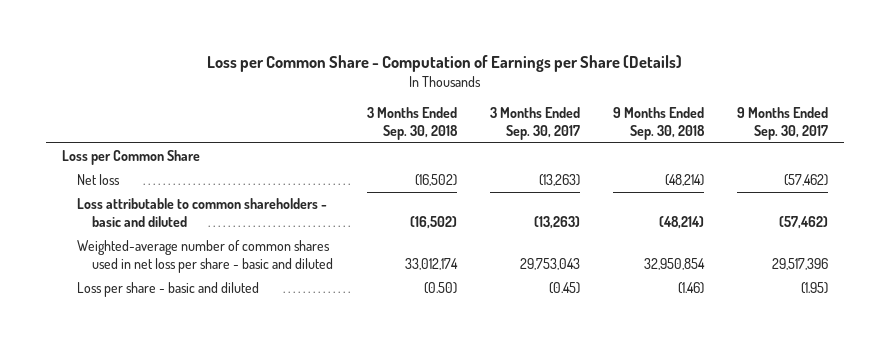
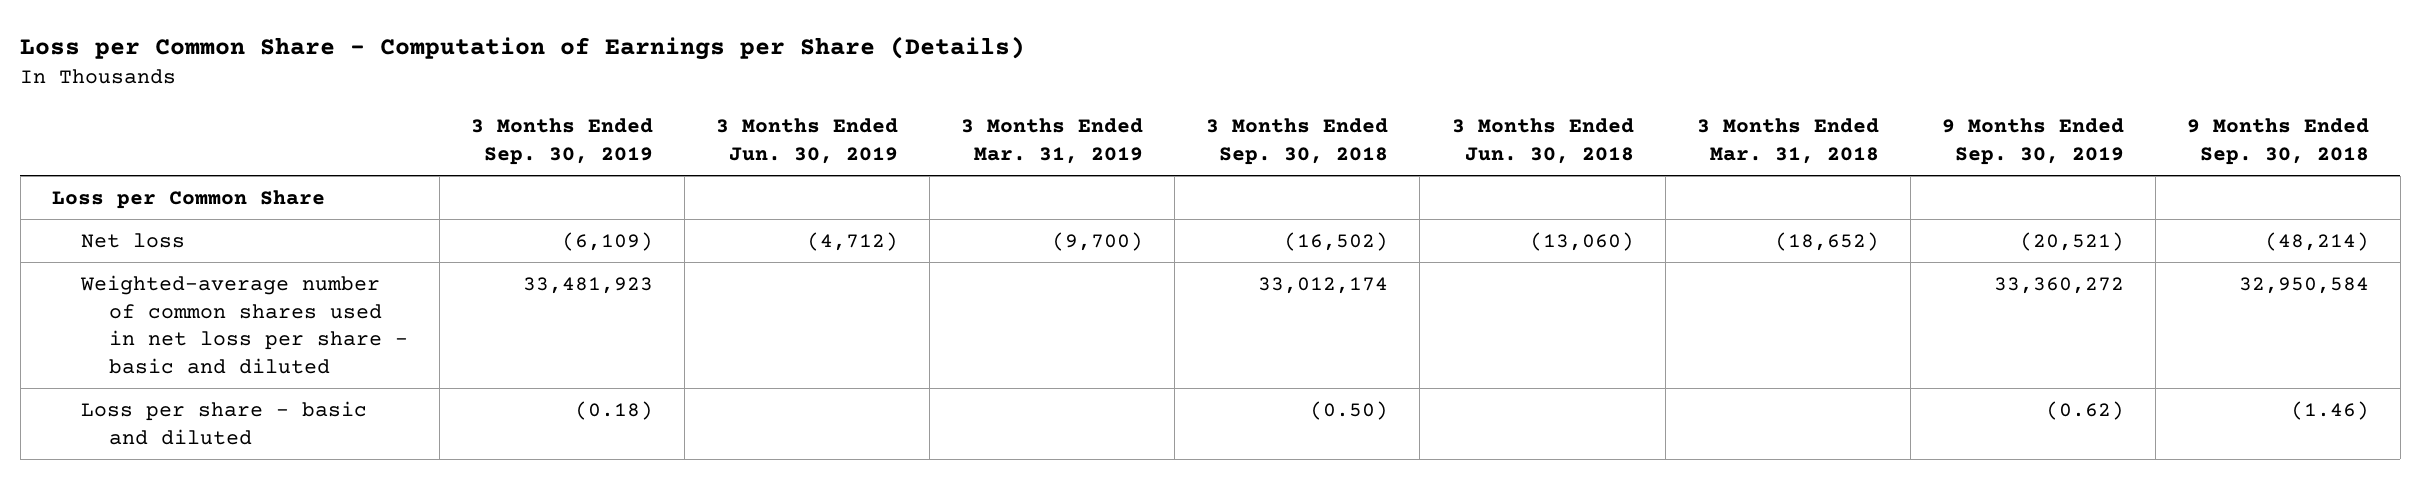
[489,107,580,140] 3 Months Ended Sep. 30, 2017 -> none
[736,107,828,140] 9 Months Ended Sep. 30, 2017 -> none
none -> [471,118,654,166] 3 Months Ended Sep. 30, 2019
none -> [716,118,899,165] 3 Months Ended Jun. 30, 2019
none -> [961,118,1144,165] 3 Months Ended Mar. 31, 2019
none -> [1451,118,1634,165] 3 Months Ended Jun. 30, 2018
none -> [1696,118,1879,165] 3 Months Ended Mar. 31, 2018
none -> [1941,118,2124,166] 9 Months Ended Sep. 30, 2019
[77,198,328,228] Loss attributable to common shareholders - basic and diluted -> none
[643,258,705,271] 32,950,854 -> [2238,276,2369,294] 32,950,584

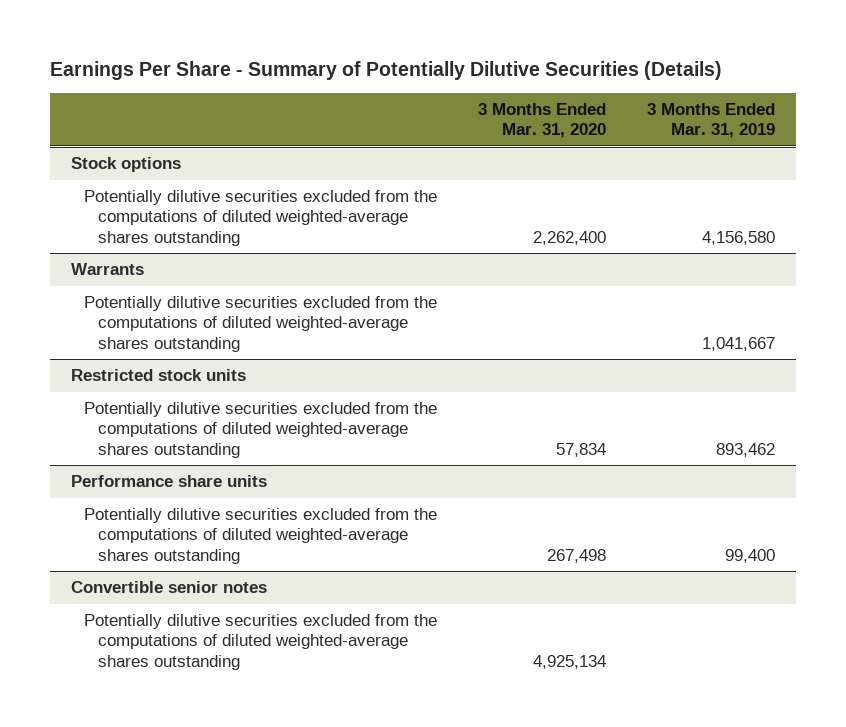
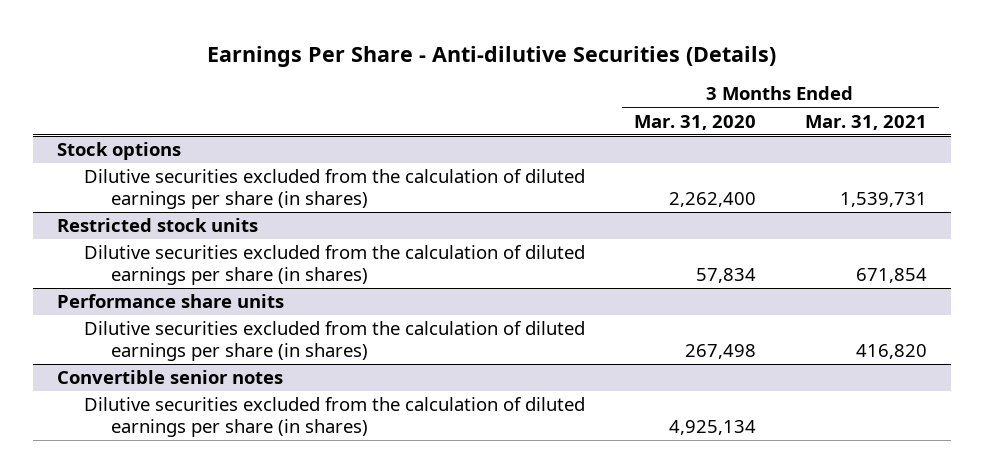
[50,61,723,81] Earnings Per Share - Summary of Potentially Dilutive Securities (Details) -> [206,45,776,67] Earnings Per Share - Anti-dilutive Securities (Details)
[647,103,776,139] 3 Months Ended Mar. 31, 2019 -> none
none -> [804,114,927,130] Mar. 31, 2021
[70,263,144,276] Warrants -> none
[84,296,438,352] Potentially dilutive securities excluded from the computations of diluted weighted-average shares outstanding -> none
[84,190,438,246] Potentially dilutive securities excluded from the computations of diluted weighted-average shares outstanding -> [84,169,586,209] Dilutive securities excluded from the calculation of diluted earnings per share (in shares)
[84,402,438,458] Potentially dilutive securities excluded from the computations of diluted weighted-average shares outstanding -> [84,245,586,285] Dilutive securities excluded from the calculation of diluted earnings per share (in shares)
[84,508,438,564] Potentially dilutive securities excluded from the computations of diluted weighted-average shares outstanding -> [84,321,586,361] Dilutive securities excluded from the calculation of diluted earnings per share (in shares)
[84,614,438,670] Potentially dilutive securities excluded from the computations of diluted weighted-average shares outstanding -> [84,397,586,437] Dilutive securities excluded from the calculation of diluted earnings per share (in shares)

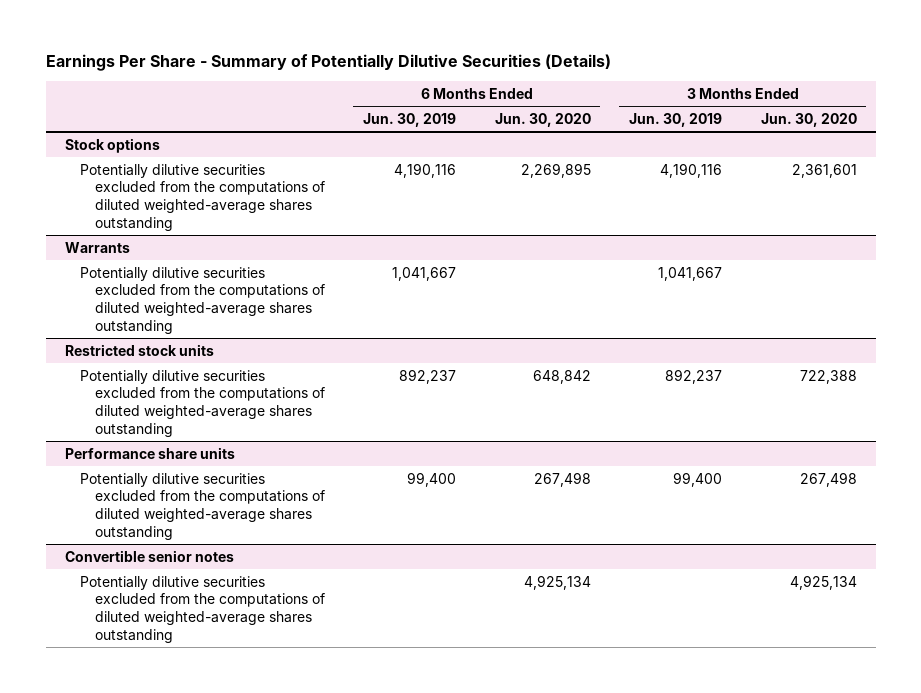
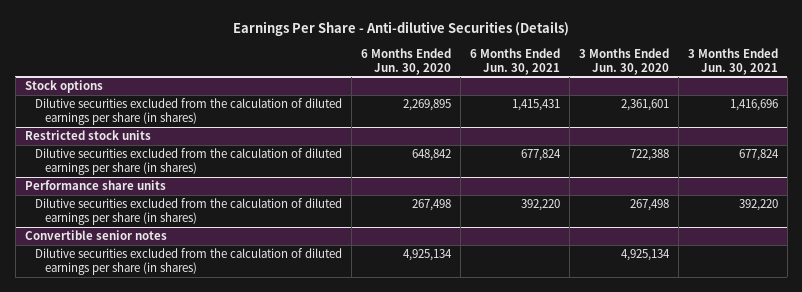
[45,54,611,72] Earnings Per Share - Summary of Potentially Dilutive Securities (Details) -> [233,20,570,36] Earnings Per Share - Anti-dilutive Securities (Details)
[363,112,457,127] Jun. 30, 2019 -> none
[629,112,723,127] Jun. 30, 2019 -> none
none -> [469,47,560,75] 6 Months Ended Jun. 30, 2021
none -> [687,47,778,75] 3 Months Ended Jun. 30, 2021
[64,241,130,253] Warrants -> none
[79,266,325,335] Potentially dilutive securities excluded from the computations of diluted weighted-average shares outstanding -> none
[79,163,325,232] Potentially dilutive securities excluded from the computations of diluted weighted-average shares outstanding -> [34,98,342,126] Dilutive securities excluded from the calculation of diluted earnings per share (in shares)
[79,369,325,438] Potentially dilutive securities excluded from the computations of diluted weighted-average shares outstanding -> [34,148,342,176] Dilutive securities excluded from the calculation of diluted earnings per share (in shares)
[79,472,325,541] Potentially dilutive securities excluded from the computations of diluted weighted-average shares outstanding -> [34,198,342,226] Dilutive securities excluded from the calculation of diluted earnings per share (in shares)
[79,575,325,644] Potentially dilutive securities excluded from the computations of diluted weighted-average shares outstanding -> [34,248,342,276] Dilutive securities excluded from the calculation of diluted earnings per share (in shares)

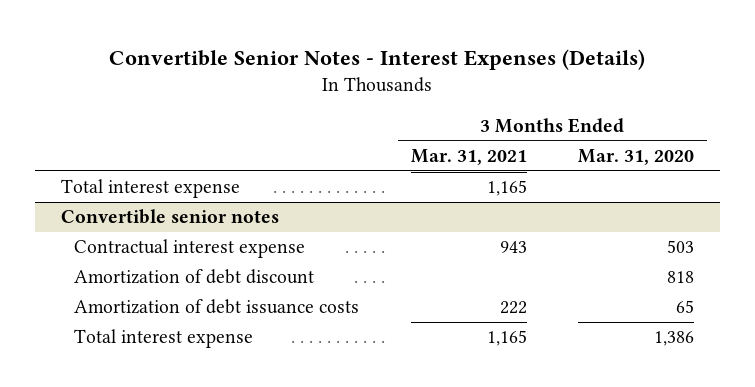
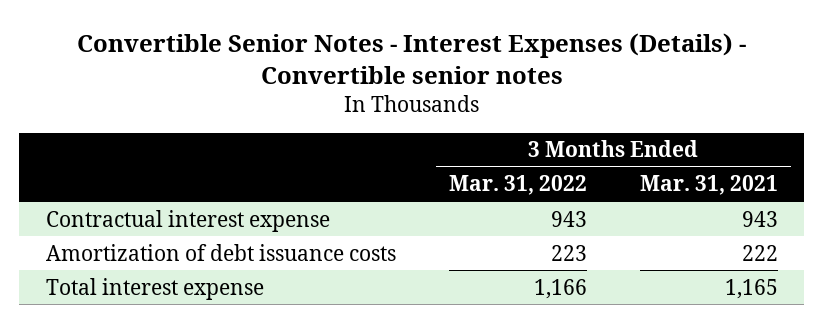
[109,49,646,71] Convertible Senior Notes - Interest Expenses (Details) -> [76,32,746,84] Convertible Senior Notes - Interest Expenses (Details) - Convertible senior notes
[577,148,694,165] Mar. 31, 2020 -> none
none -> [448,175,587,196] Mar. 31, 2022
[60,179,240,199] Total interest expense -> none
[60,209,279,225] Convertible senior notes -> none
[74,269,315,285] Amortization of debt discount -> none

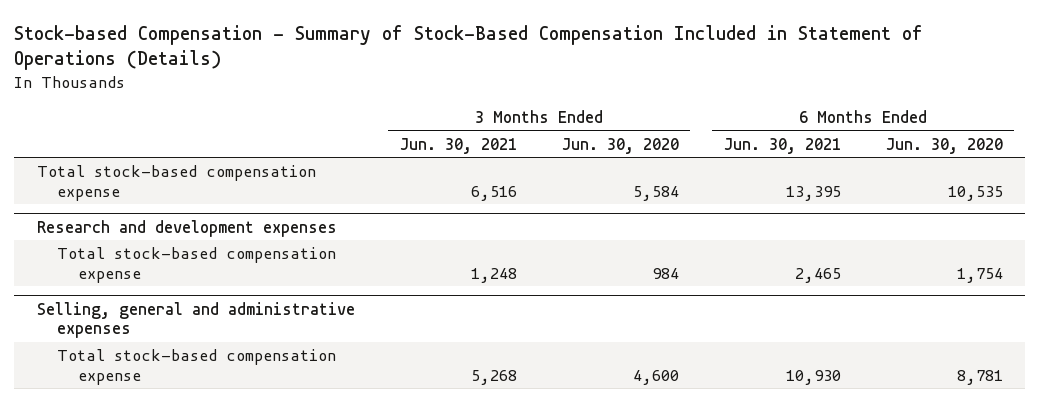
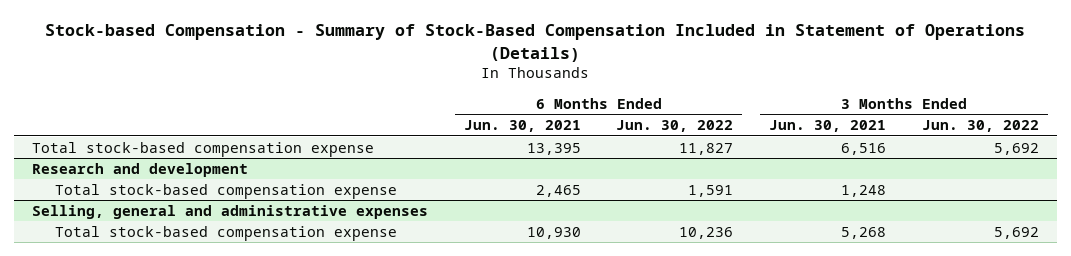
[561,137,679,154] Jun. 30, 2020 -> none
[885,137,1003,154] Jun. 30, 2020 -> none
none -> [616,120,734,133] Jun. 30, 2022
none -> [922,120,1040,133] Jun. 30, 2022
[36,219,337,237] Research and development expenses -> [31,162,248,177] Research and development

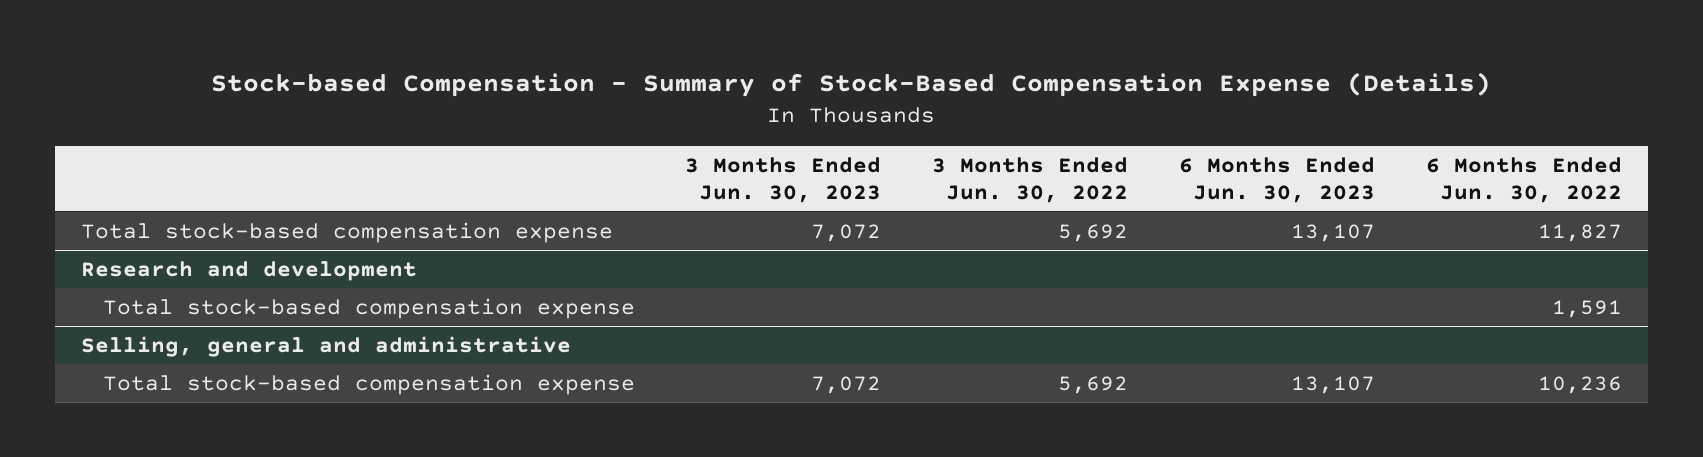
[45,24,1026,62] Stock-based Compensation - Summary of Stock-Based Compensation Included in Statement of Operations (Details) -> [211,72,1492,98] Stock-based Compensation - Summary of Stock-Based Compensation Expense (Details)
[463,120,581,133] Jun. 30, 2021 -> none
[769,120,887,133] Jun. 30, 2021 -> none
none -> [685,156,882,203] 3 Months Ended Jun. 30, 2023
none -> [1179,156,1376,203] 6 Months Ended Jun. 30, 2023
[31,204,428,219] Selling, general and administrative expenses -> [80,336,571,358] Selling, general and administrative

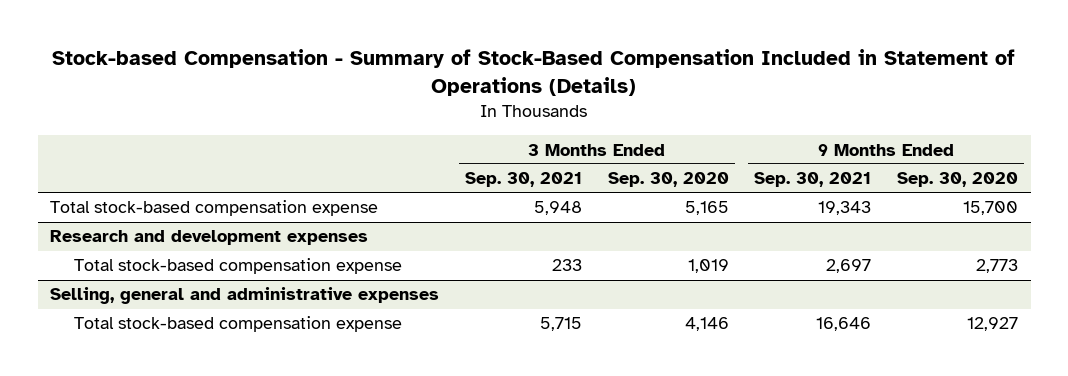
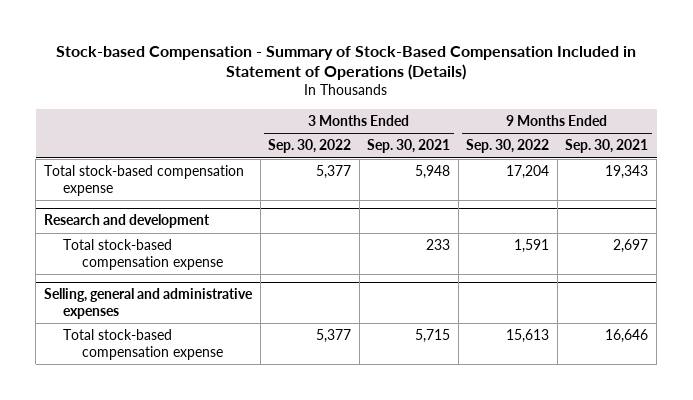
[607,172,729,188] Sep. 30, 2020 -> none
[896,172,1018,188] Sep. 30, 2020 -> none
none -> [268,139,352,154] Sep. 30, 2022
none -> [466,139,550,154] Sep. 30, 2022
[50,230,369,246] Research and development expenses -> [44,214,211,229] Research and development

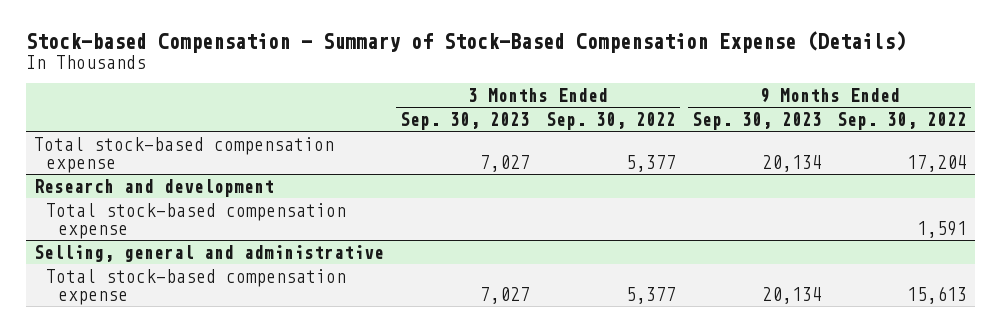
[56,45,637,81] Stock-based Compensation - Summary of Stock-Based Compensation Included in Statement of Operations (Details) -> [26,30,907,53] Stock-based Compensation - Summary of Stock-Based Compensation Expense (Details)
[367,139,451,154] Sep. 30, 2021 -> none
[565,139,649,154] Sep. 30, 2021 -> none
none -> [399,111,530,130] Sep. 30, 2023
none -> [691,111,822,130] Sep. 30, 2023
[44,288,254,319] Selling, general and administrative expenses -> [34,244,385,262] Selling, general and administrative

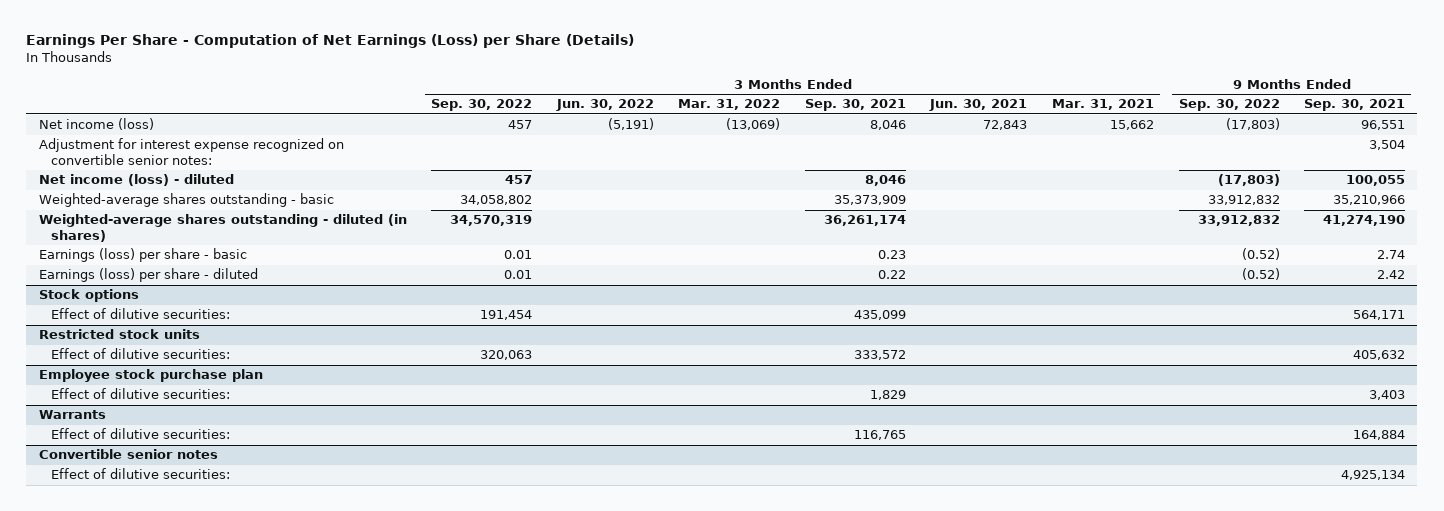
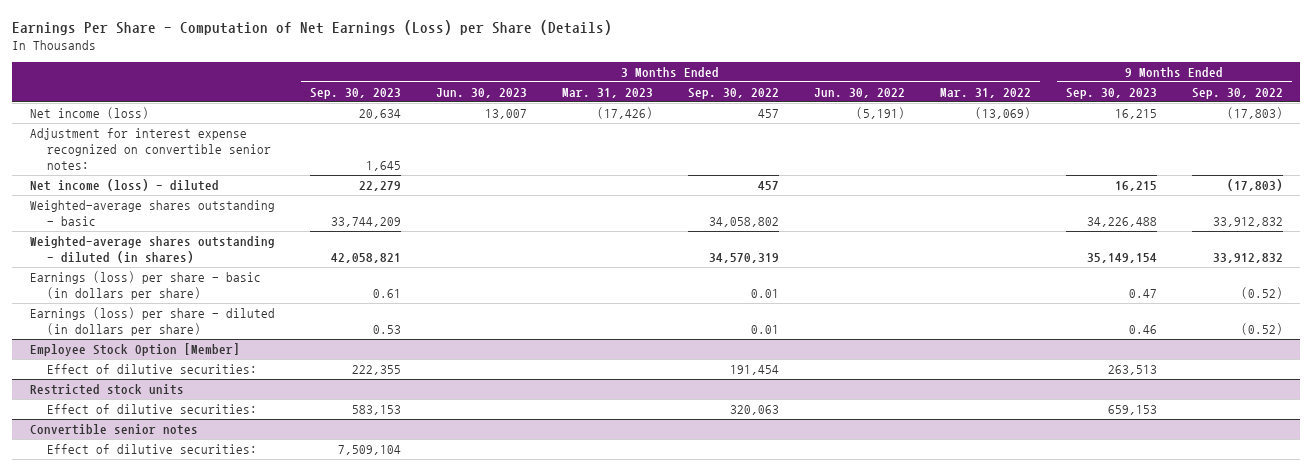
[804,99,906,112] Sep. 30, 2021 -> none
[929,99,1028,112] Jun. 30, 2021 -> none
[1051,99,1154,111] Mar. 31, 2021 -> none
[1304,99,1406,112] Sep. 30, 2021 -> none
none -> [309,87,401,99] Sep. 30, 2023
none -> [435,87,527,98] Jun. 30, 2023
none -> [561,87,653,98] Mar. 31, 2023
none -> [1065,87,1157,99] Sep. 30, 2023
[38,248,247,263] Earnings (loss) per share - basic -> [29,270,261,300] Earnings (loss) per share - basic (in dollars per share)
[38,268,258,283] Earnings (loss) per share - diluted -> [29,306,275,336] Earnings (loss) per share - diluted (in dollars per share)
[38,289,139,303] Stock options -> [29,342,240,356] Employee Stock Option [Member]
[38,369,263,383] Employee stock purchase plan -> none
[51,388,231,400] Effect of dilutive securities: -> none
[38,410,106,420] Warrants -> none
[51,428,231,440] Effect of dilutive securities: -> none

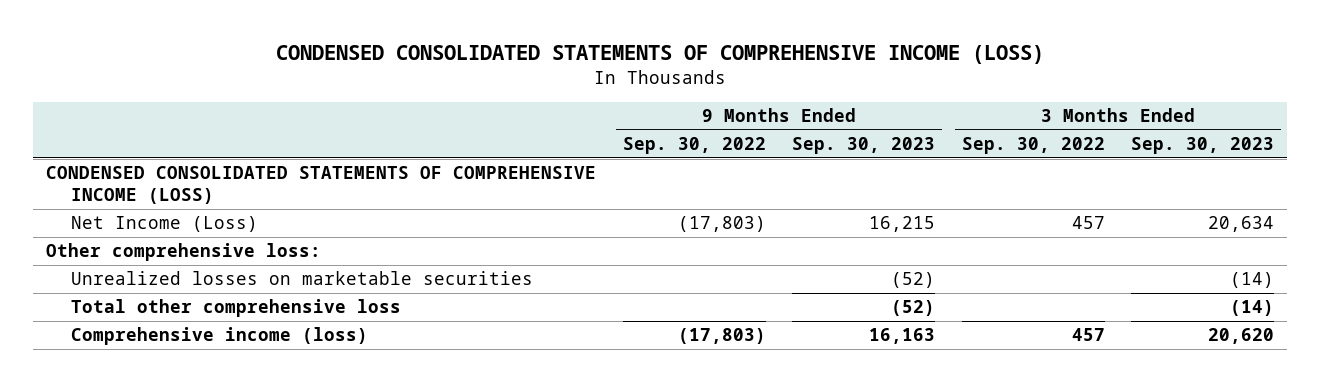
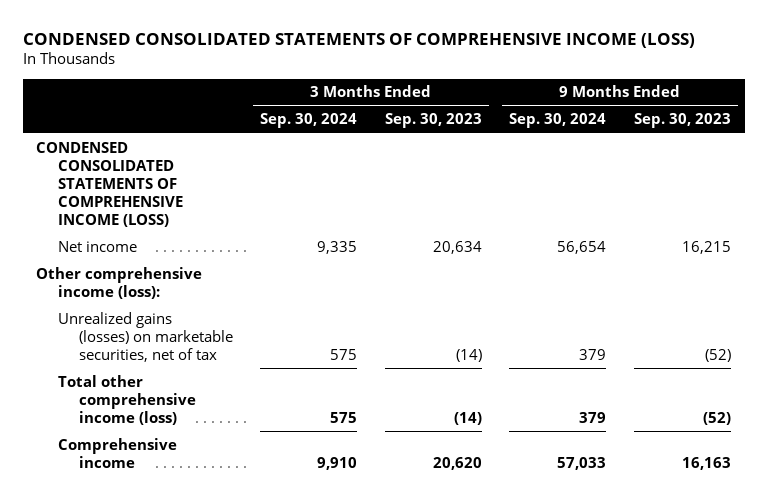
[622,136,766,154] Sep. 30, 2022 -> none
[961,136,1105,154] Sep. 30, 2022 -> none
none -> [260,113,358,129] Sep. 30, 2024
none -> [509,113,607,129] Sep. 30, 2024
[70,216,258,233] Net Income (Loss) -> [57,240,137,252] Net income
[45,243,321,262] Other comprehensive loss: -> [36,266,203,299] Other comprehensive income (loss):
[70,271,533,286] Unrealized losses on marketable securities -> [57,311,233,362] Unrealized gains (losses) on marketable securities, net of tax
[70,299,401,318] Total other comprehensive loss -> [57,374,196,425] Total other comprehensive income (loss)
[70,327,368,346] Comprehensive income (loss) -> [57,437,177,468] Comprehensive income

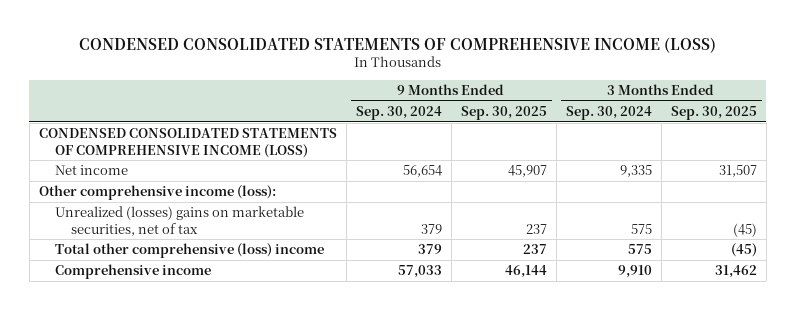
[384,113,482,129] Sep. 30, 2023 -> none
[633,113,731,129] Sep. 30, 2023 -> none
none -> [460,105,547,120] Sep. 30, 2025
none -> [670,105,757,120] Sep. 30, 2025
[57,311,233,362] Unrealized gains (losses) on marketable securities, net of tax -> [55,206,305,236] Unrealized (losses) gains on marketable securities, net of tax
[57,374,196,425] Total other comprehensive income (loss) -> [55,243,325,259] Total other comprehensive (loss) income

